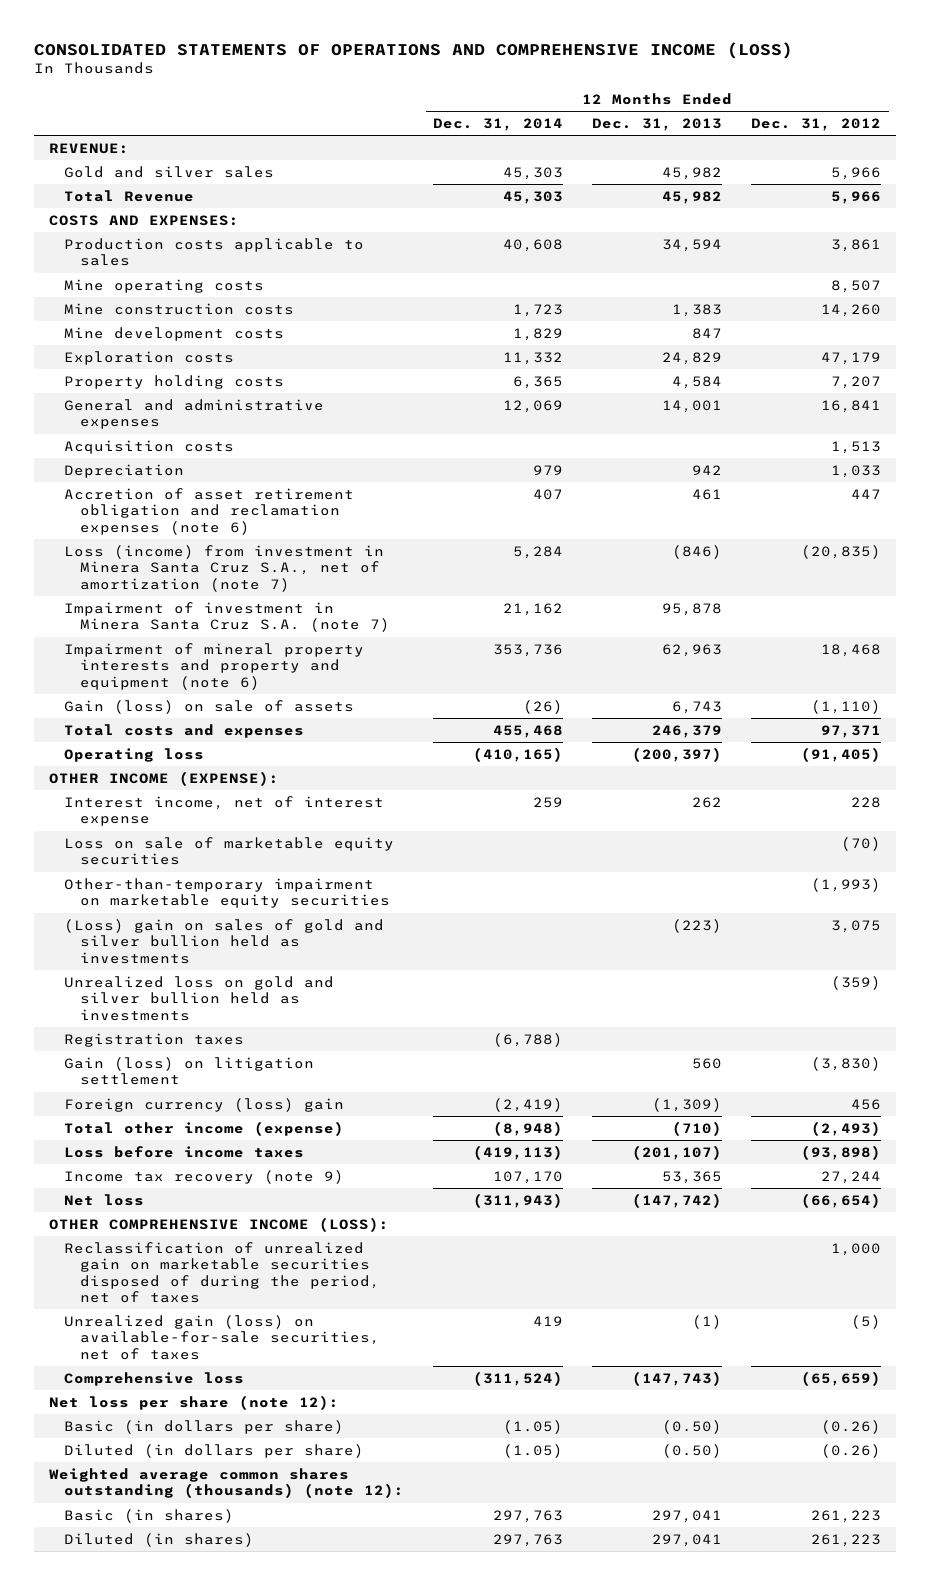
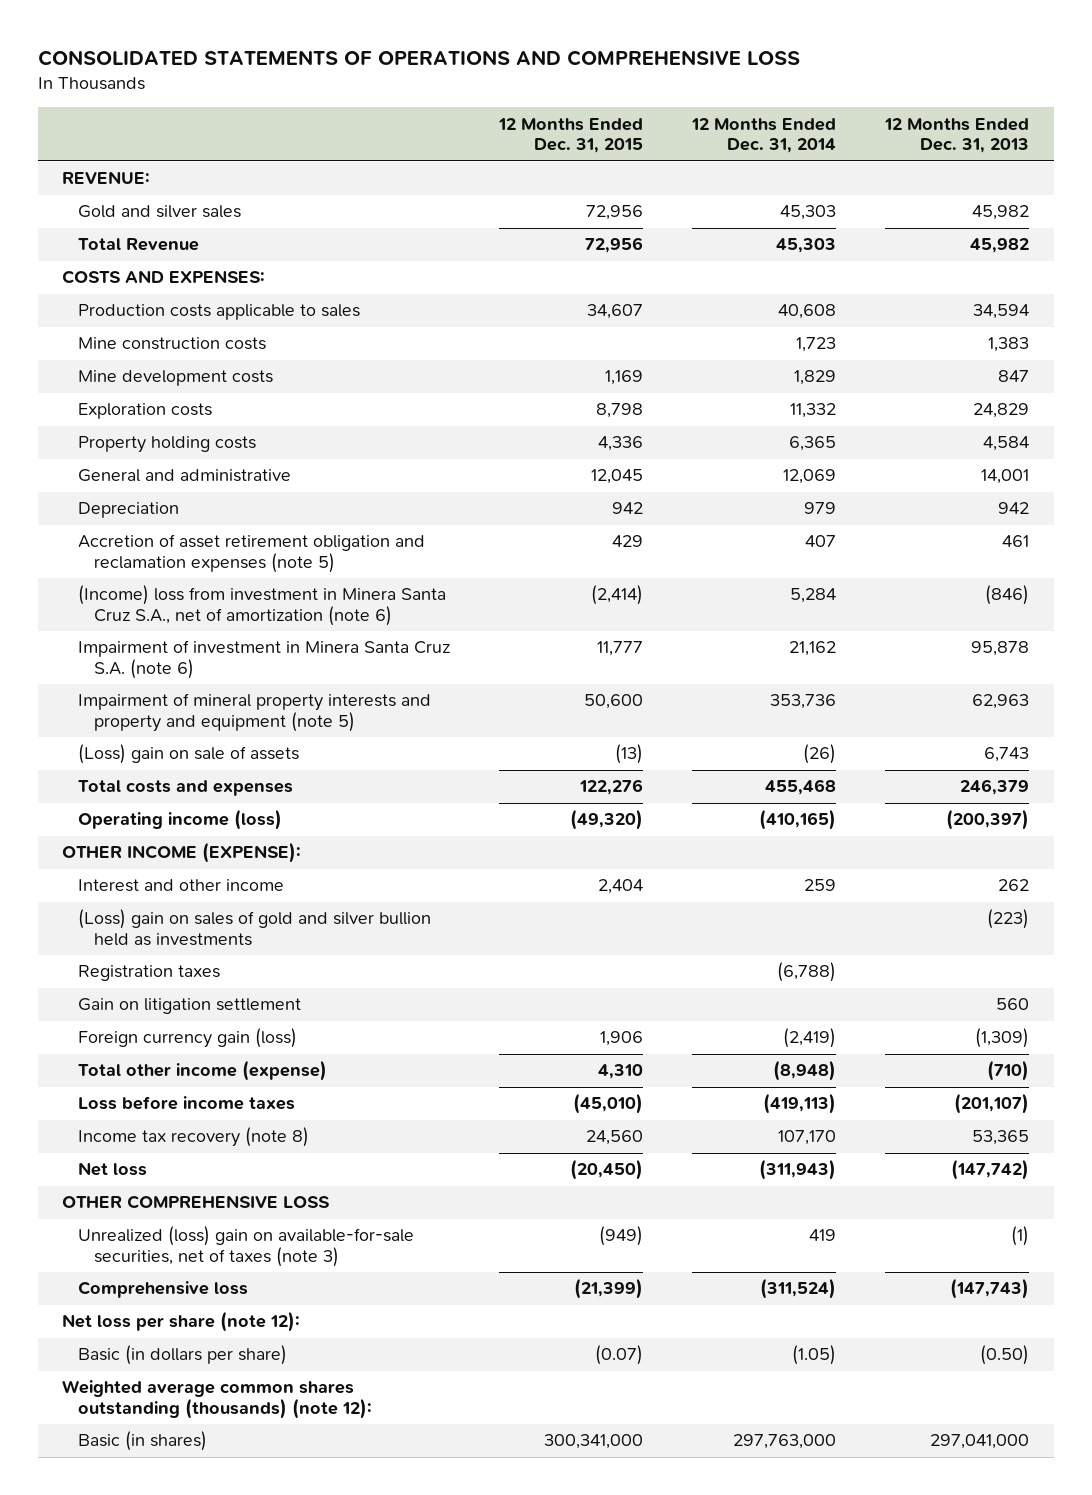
[34,42,794,60] CONSOLIDATED STATEMENTS OF OPERATIONS AND COMPREHENSIVE INCOME (LOSS) -> [37,50,800,67] CONSOLIDATED STATEMENTS OF OPERATIONS AND COMPREHENSIVE LOSS
[751,118,882,132] Dec. 31, 2012 -> none
none -> [498,117,644,154] 12 Months Ended Dec. 31, 2015
[64,278,265,293] Mine operating costs -> none
[64,439,235,454] Acquisition costs -> none
[64,398,325,430] General and administrative expenses -> [78,469,292,483] General and administrative
[64,487,355,535] Accretion of asset retirement obligation and reclamation expenses (note 6) -> [78,534,426,574] Accretion of asset retirement obligation and reclamation expenses (note 5)
[64,544,385,592] Loss (income) from investment in Minera Santa Cruz S.A., net of amortization (note 7) -> [78,585,447,627] (Income) loss from investment in Minera Santa Cruz S.A., net of amortization (note 6)
[64,601,390,633] Impairment of investment in Minera Santa Cruz S.A. (note 7) -> [78,640,451,680] Impairment of investment in Minera Santa Cruz S.A. (note 6)
[64,642,365,690] Impairment of mineral property interests and property and equipment (note 6) -> [78,693,432,733] Impairment of mineral property interests and property and equipment (note 5)
[64,699,355,714] Gain (loss) on sale of assets -> [78,744,300,765] (Loss) gain on sale of assets
[64,747,205,762] Operating loss -> [78,809,283,831] Operating income (loss)
[64,836,395,866] Loss on sale of marketable equity securities -> none
[64,877,390,909] Other-than-temporary impairment on marketable equity securities -> none
[64,795,385,827] Interest income, net of interest expense -> [78,879,285,893] Interest and other income
[64,975,335,1021] Unrealized loss on gold and silver bullion held as investments -> none
[64,1056,315,1086] Gain (loss) on litigation settlement -> [78,998,302,1015] Gain on litigation settlement
[64,1097,345,1112] Foreign currency (loss) gain -> [78,1028,298,1049] Foreign currency gain (loss)
[64,1169,345,1184] Income tax recovery (note 9) -> [78,1127,310,1148] Income tax recovery (note 8)
[64,1241,380,1303] Reclassification of unrealized gain on marketable securities disposed of during the period, net of taxes -> none
[48,1216,389,1232] OTHER COMPREHENSIVE INCOME (LOSS): -> [62,1195,331,1210] OTHER COMPREHENSIVE LOSS
[64,1314,380,1360] Unrealized gain (loss) on available-for-sale securities, net of taxes -> [78,1226,415,1268] Unrealized (loss) gain on available-for-sale securities, net of taxes (note 3)
[64,1443,365,1458] Diluted (in dollars per share) -> none
[64,1532,255,1547] Diluted (in shares) -> none
[493,1509,564,1523] 297,763 -> [733,1434,837,1450] 297,763,000
[652,1509,723,1523] 297,041 -> [930,1434,1030,1450] 297,041,000

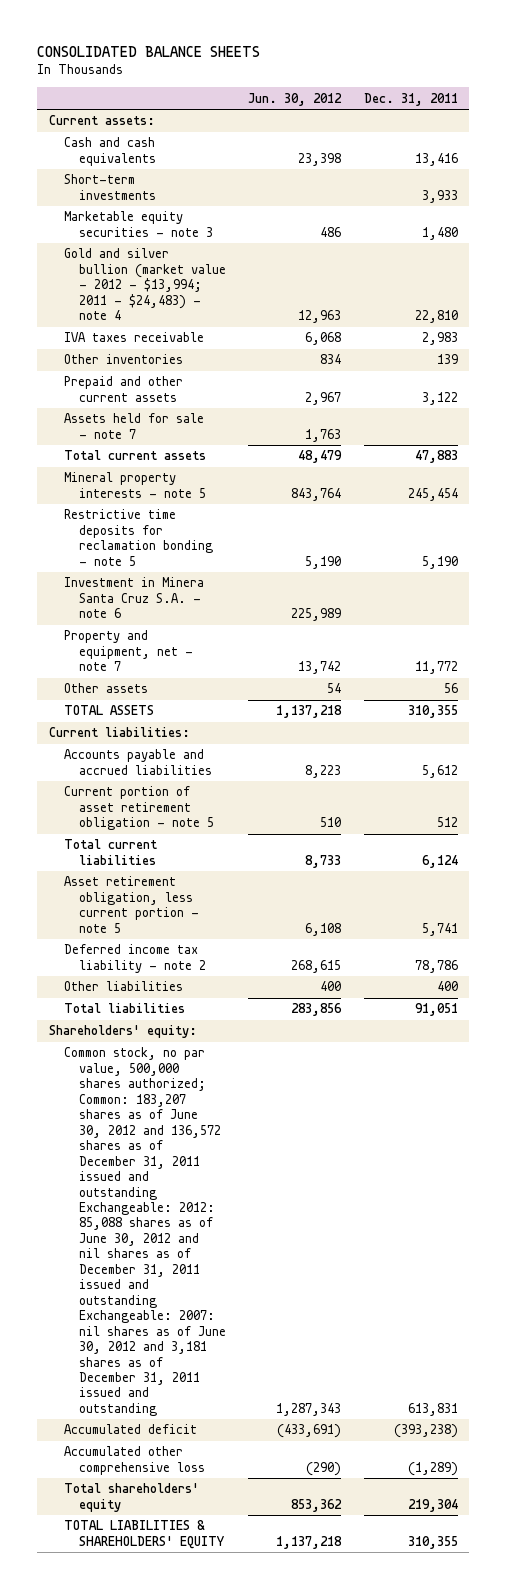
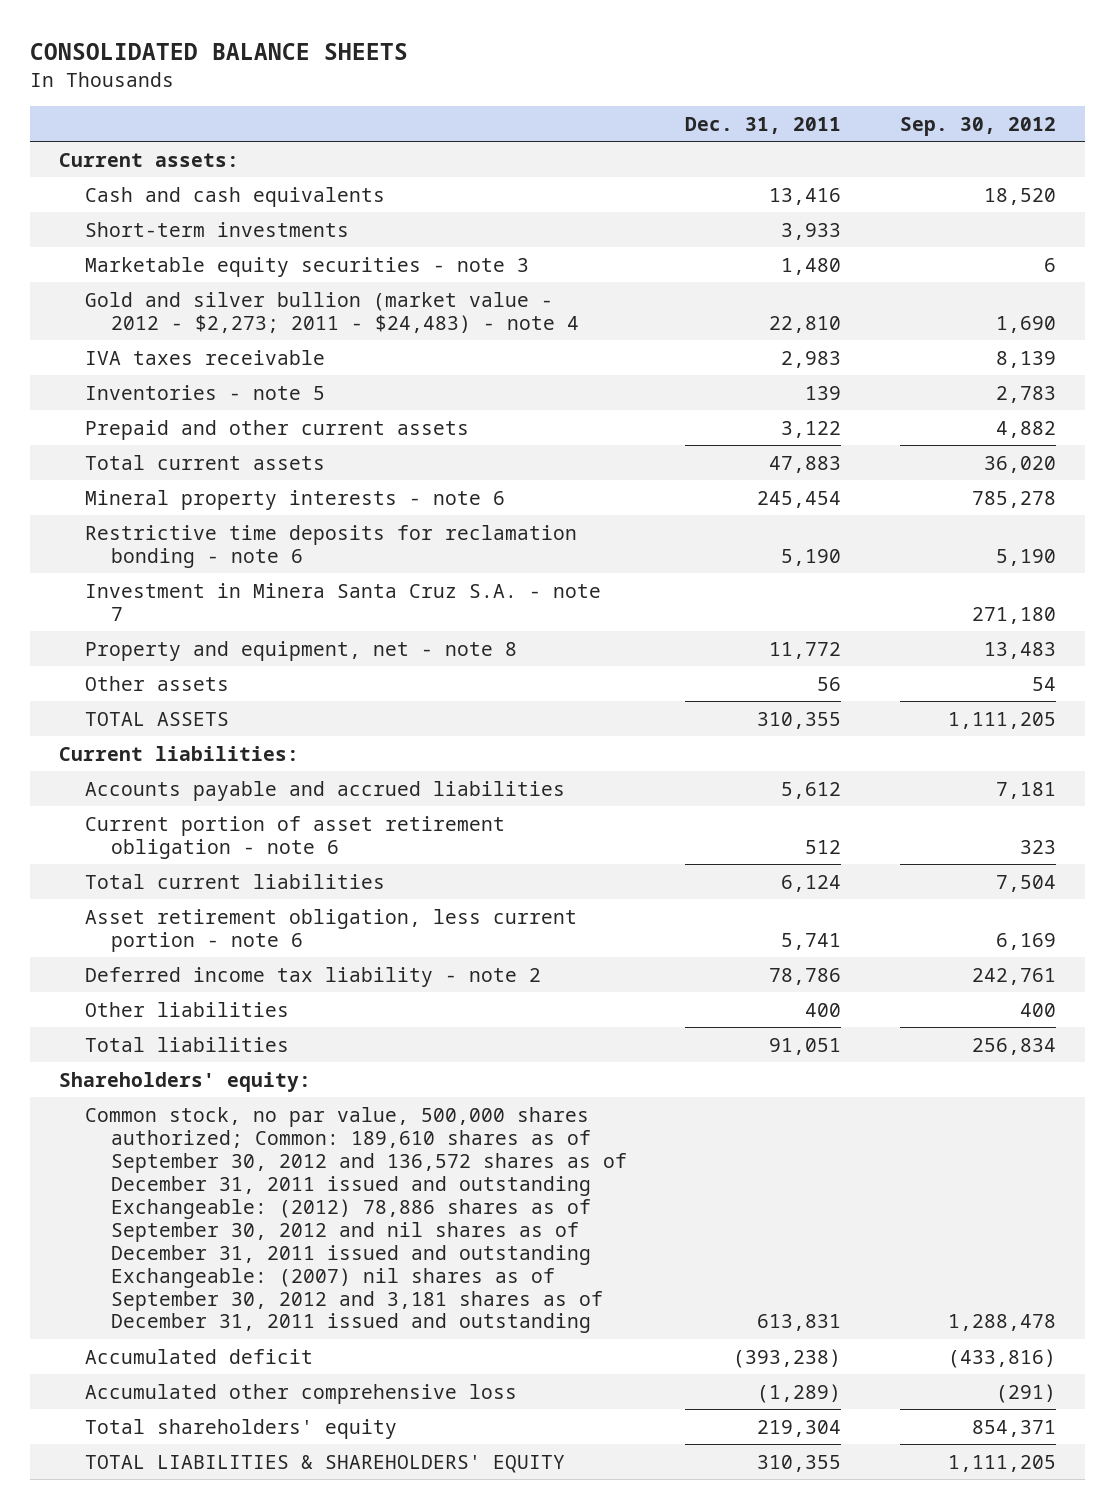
[248,92,343,106] Jun. 30, 2012 -> none
none -> [899,116,1056,136] Sep. 30, 2012
[63,248,226,321] Gold and silver bullion (market value - 2012 - $13,994; 2011 - $24,483) - note 4 -> [84,291,579,333] Gold and silver bullion (market value - 2012 - $2,273; 2011 - $24,483) - note 4
[63,354,183,365] Other inventories -> [84,384,325,400] Inventories - note 5
[63,413,204,439] Assets held for sale - note 7 -> none
[63,472,206,498] Mineral property interests - note 5 -> [84,489,505,510] Mineral property interests - note 6
[63,509,213,566] Restrictive time deposits for reclamation bonding - note 5 -> [84,524,577,568] Restrictive time deposits for reclamation bonding - note 6
[63,577,204,619] Investment in Minera Santa Cruz S.A. - note 6 -> [84,582,601,621] Investment in Minera Santa Cruz S.A. - note 7
[63,630,193,672] Property and equipment, net - note 7 -> [84,640,517,661] Property and equipment, net - note 8
[63,786,214,831] Current portion of asset retirement obligation - note 5 -> [84,815,505,859] Current portion of asset retirement obligation - note 6
[63,876,199,933] Asset retirement obligation, less current portion - note 5 -> [84,908,577,952] Asset retirement obligation, less current portion - note 6
[63,1047,226,1416] Common stock, no par value, 500,000 shares authorized; Common: 183,207 shares as of June 30, 2012 and 136,572 shares as of December 31, 2011 issued and outstanding Exchangeable: 2012: 85,088 shares as of June 30, 2012 and nil shares as of December 31, 2011 issued and outstanding Exchangeable: 2007: nil shares as of June 30, 2012 and 3,181 shares as of December 31, 2011 issued and outstanding -> [84,1106,627,1334] Common stock, no par value, 500,000 shares authorized; Common: 189,610 shares as of September 30, 2012 and 136,572 shares as of December 31, 2011 issued and outstanding Exchangeable: (2012) 78,886 shares as of September 30, 2012 and nil shares as of December 31, 2011 issued and outstanding Exchangeable: (2007) nil shares as of September 30, 2012 and 3,181 shares as of December 31, 2011 issued and outstanding

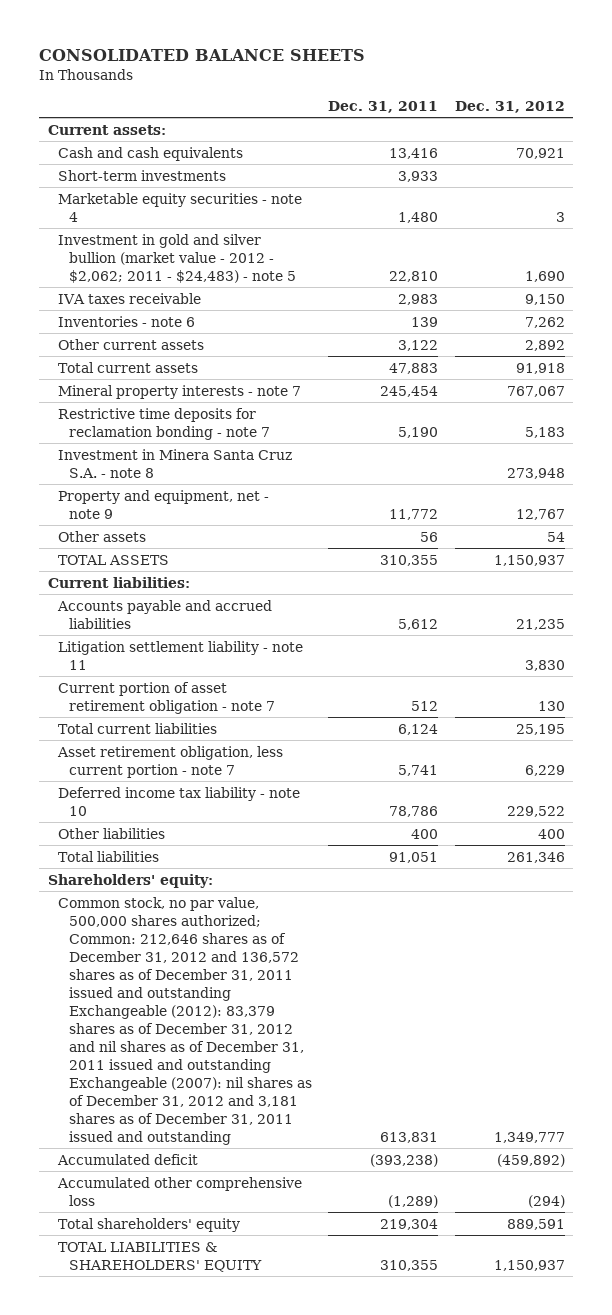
[899,116,1056,136] Sep. 30, 2012 -> none
none -> [454,100,565,113] Dec. 31, 2012
[84,256,529,277] Marketable equity securities - note 3 -> [58,192,303,222] Marketable equity securities - note 4
[84,291,579,333] Gold and silver bullion (market value - 2012 - $2,273; 2011 - $24,483) - note 4 -> [58,233,296,283] Investment in gold and silver bullion (market value - 2012 - $2,062; 2011 - $24,483) - note 5
[84,384,325,400] Inventories - note 5 -> [58,315,196,327] Inventories - note 6
[84,419,469,440] Prepaid and other current assets -> [58,338,205,350] Other current assets
[84,489,505,510] Mineral property interests - note 6 -> [58,384,302,399] Mineral property interests - note 7
[84,524,577,568] Restrictive time deposits for reclamation bonding - note 6 -> [58,407,270,440] Restrictive time deposits for reclamation bonding - note 7
[84,582,601,621] Investment in Minera Santa Cruz S.A. - note 7 -> [58,448,293,478] Investment in Minera Santa Cruz S.A. - note 8
[84,640,517,661] Property and equipment, net - note 8 -> [58,489,270,519] Property and equipment, net - note 9
none -> [58,640,304,670] Litigation settlement liability - note 11
[84,815,505,859] Current portion of asset retirement obligation - note 6 -> [58,681,275,714] Current portion of asset retirement obligation - note 7
[84,908,577,952] Asset retirement obligation, less current portion - note 6 -> [57,745,284,778] Asset retirement obligation, less current portion - note 7
[84,966,541,987] Deferred income tax liability - note 2 -> [58,786,301,816] Deferred income tax liability - note 10
[84,1106,627,1334] Common stock, no par value, 500,000 shares authorized; Common: 189,610 shares as of September 30, 2012 and 136,572 shares as of December 31, 2011 issued and outstanding Exchangeable: (2012) 78,886 shares as of September 30, 2012 and nil shares as of December 31, 2011 issued and outstanding Exchangeable: (2007) nil shares as of September 30, 2012 and 3,181 shares as of December 31, 2011 issued and outstanding -> [58,896,312,1145] Common stock, no par value, 500,000 shares authorized; Common: 212,646 shares as of December 31, 2012 and 136,572 shares as of December 31, 2011 issued and outstanding Exchangeable (2012): 83,379 shares as of December 31, 2012 and nil shares as of December 31, 2011 issued and outstanding Exchangeable (2007): nil shares as of December 31, 2012 and 3,181 shares as of December 31, 2011 issued and outstanding

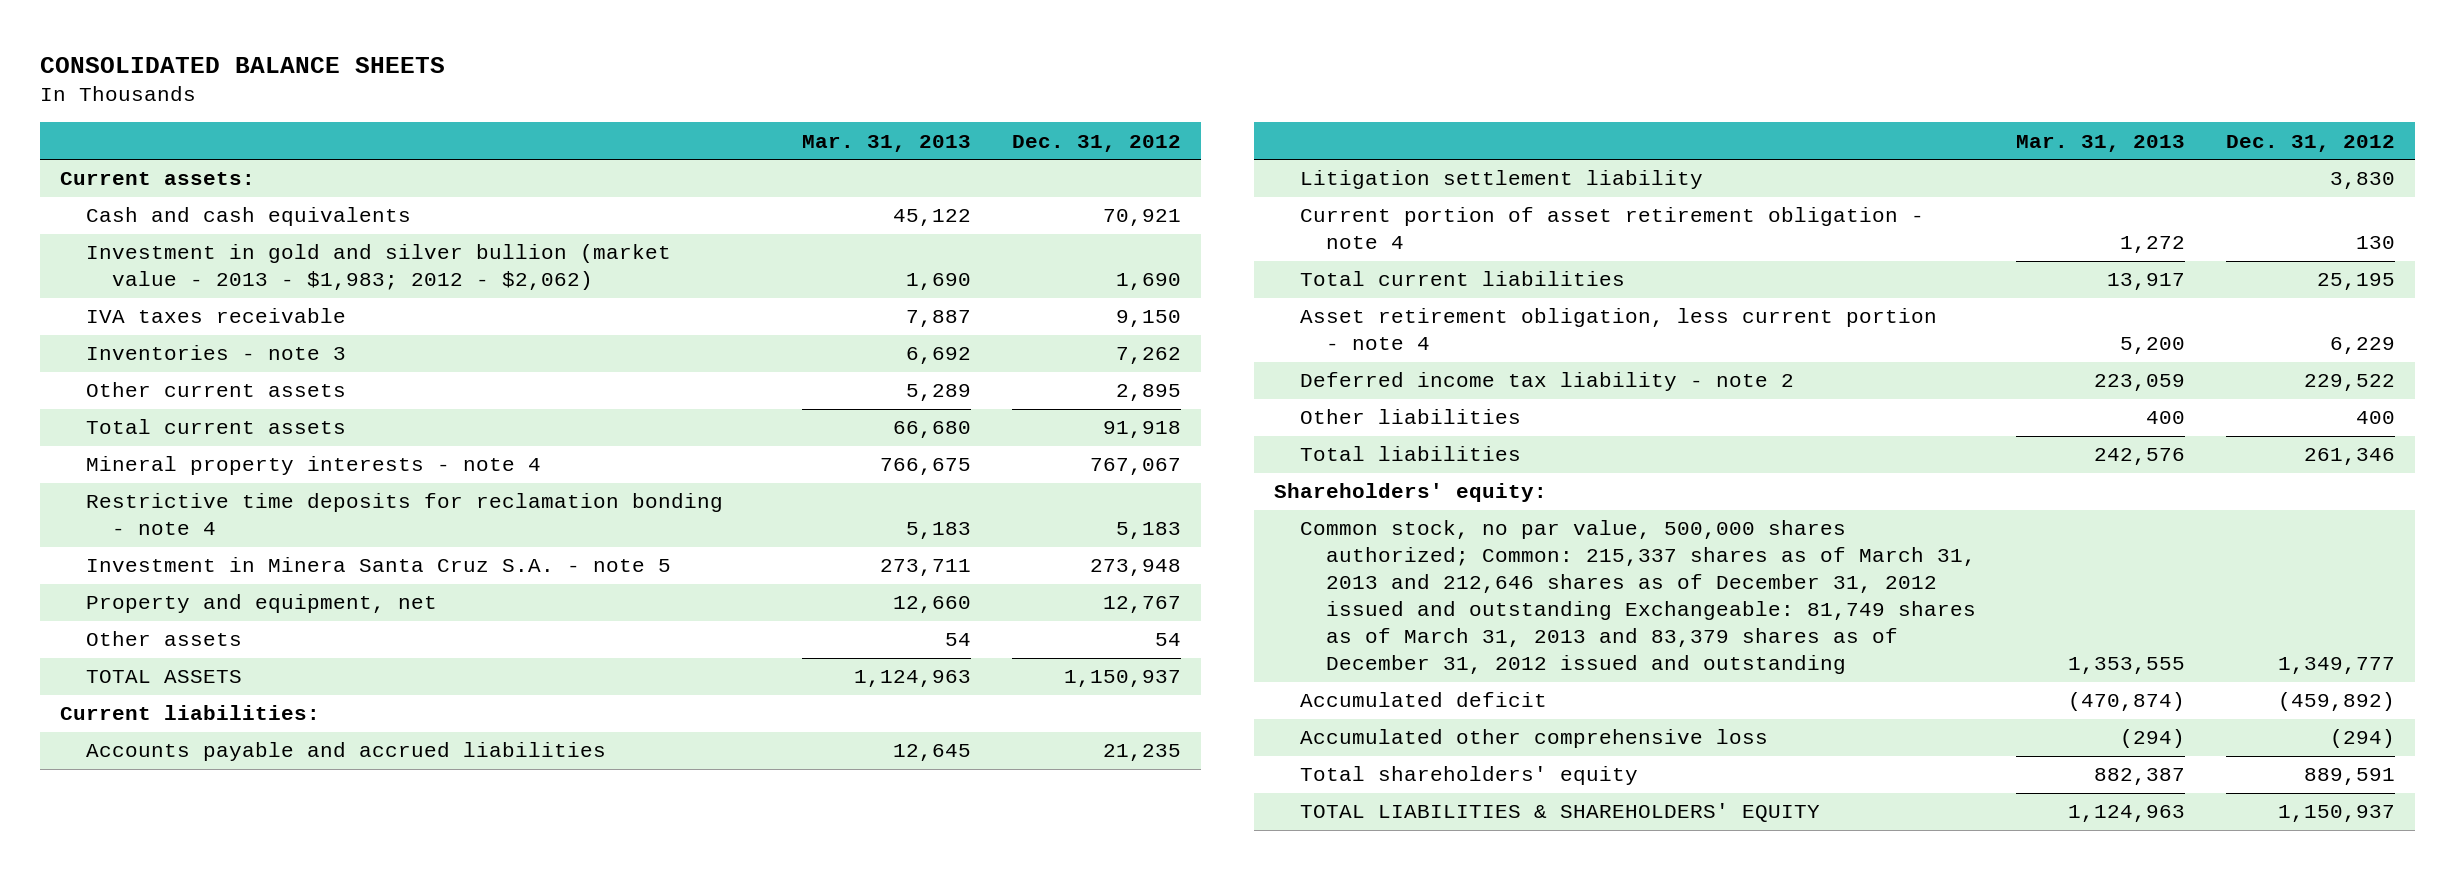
[328,100,439,113] Dec. 31, 2011 -> none
none -> [802,134,972,152] Mar. 31, 2013
[58,169,227,181] Short-term investments -> none
[58,192,303,222] Marketable equity securities - note 4 -> none
[58,233,296,283] Investment in gold and silver bullion (market value - 2012 - $2,062; 2011 - $24,483) - note 5 -> [85,244,671,291] Investment in gold and silver bullion (market value - 2013 - $1,983; 2012 - $2,062)
[58,315,196,327] Inventories - note 6 -> [85,345,346,361] Inventories - note 3
[524,339,565,351] 2,892 -> [1115,384,1181,402] 2,895
[58,384,302,399] Mineral property interests - note 7 -> [85,456,541,476] Mineral property interests - note 4
[58,407,270,440] Restrictive time deposits for reclamation bonding - note 7 -> [85,493,723,536] Restrictive time deposits for reclamation bonding - note 4
[58,448,293,478] Investment in Minera Santa Cruz S.A. - note 8 -> [85,557,671,573] Investment in Minera Santa Cruz S.A. - note 5
[58,489,270,519] Property and equipment, net - note 9 -> [85,594,437,614] Property and equipment, net
[58,640,304,670] Litigation settlement liability - note 11 -> [1299,170,1703,190] Litigation settlement liability
[58,681,275,714] Current portion of asset retirement obligation - note 7 -> [1299,207,1924,250] Current portion of asset retirement obligation - note 4
[57,745,284,778] Asset retirement obligation, less current portion - note 7 -> [1299,308,1937,351] Asset retirement obligation, less current portion - note 4
[58,786,301,816] Deferred income tax liability - note 10 -> [1299,372,1794,392] Deferred income tax liability - note 2
[58,896,312,1145] Common stock, no par value, 500,000 shares authorized; Common: 212,646 shares as of December 31, 2012 and 136,572 shares as of December 31, 2011 issued and outstanding Exchangeable (2012): 83,379 shares as of December 31, 2012 and nil shares as of December 31, 2011 issued and outstanding Exchangeable (2007): nil shares as of December 31, 2012 and 3,181 shares as of December 31, 2011 issued and outstanding -> [1299,520,1976,675] Common stock, no par value, 500,000 shares authorized; Common: 215,337 shares as of March 31, 2013 and 212,646 shares as of December 31, 2012 issued and outstanding Exchangeable: 81,749 shares as of March 31, 2013 and 83,379 shares as of December 31, 2012 issued and outstanding

